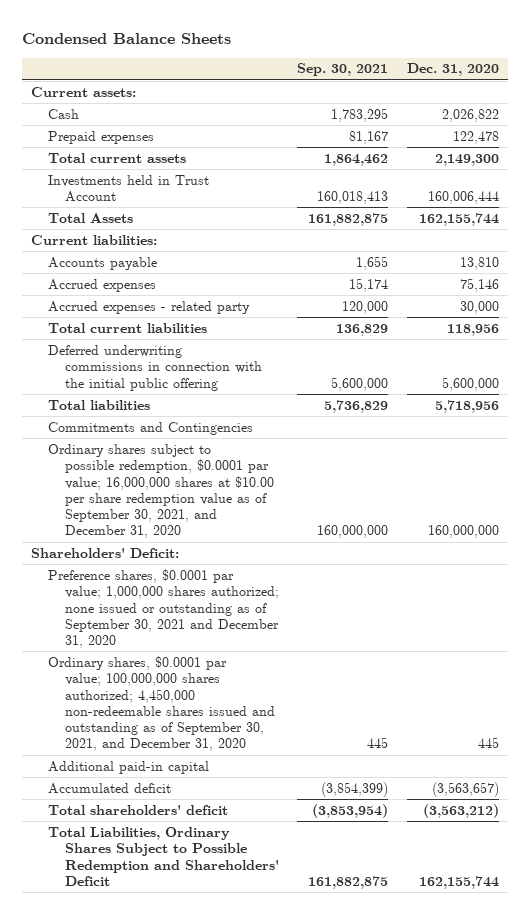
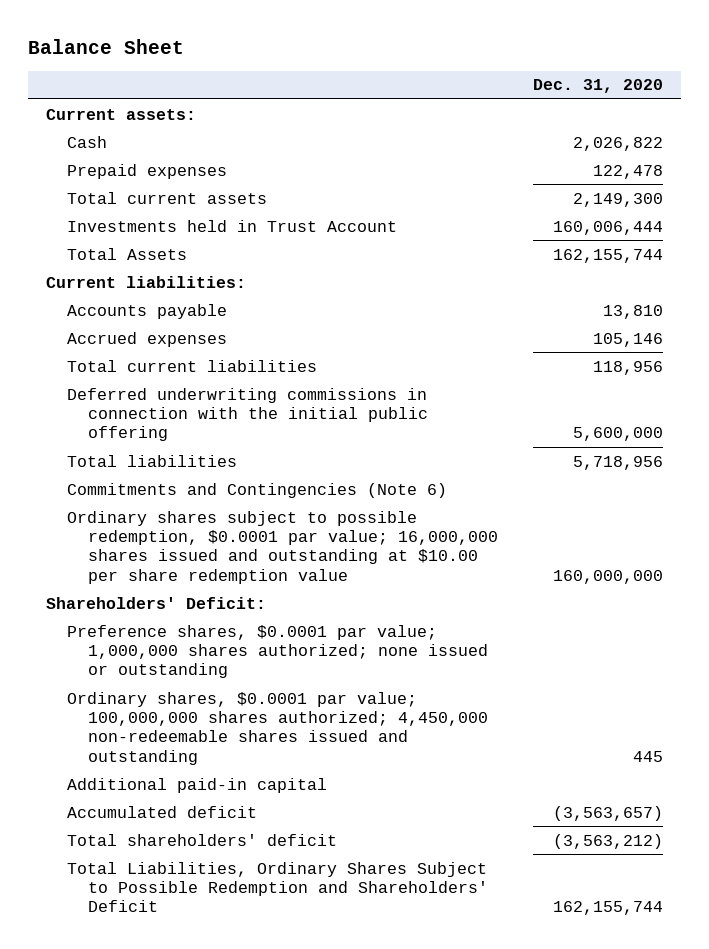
[22,32,232,44] Condensed Balance Sheets -> [28,39,185,55] Balance Sheet
[297,63,389,77] Sep. 30, 2021 -> none
[48,300,251,314] Accrued expenses - related party -> none
[459,277,499,292] 75,146 -> [593,332,664,347] 105,146
[48,421,254,435] Commitments and Contingencies -> [66,482,447,498] Commitments and Contingencies (Note 6)
[48,443,274,539] Ordinary shares subject to possible redemption, $0.0001 par value; 16,000,000 shares at $10.00 per share redemption value as of September 30, 2021, and December 31, 2020 -> [66,510,499,584] Ordinary shares subject to possible redemption, $0.0001 par value; 16,000,000 shares issued and outstanding at $10.00 per share redemption value
[48,568,279,649] Preference shares, $0.0001 par value; 1,000,000 shares authorized; none issued or outstanding as of September 30, 2021 and December 31, 2020 -> [66,624,489,679] Preference shares, $0.0001 par value; 1,000,000 shares authorized; none issued or outstanding
[48,655,275,752] Ordinary shares, $0.0001 par value; 100,000,000 shares authorized; 4,450,000 non-redeemable shares issued and outstanding as of September 30, 2021, and December 31, 2020 -> [66,691,489,765] Ordinary shares, $0.0001 par value; 100,000,000 shares authorized; 4,450,000 non-redeemable shares issued and outstanding

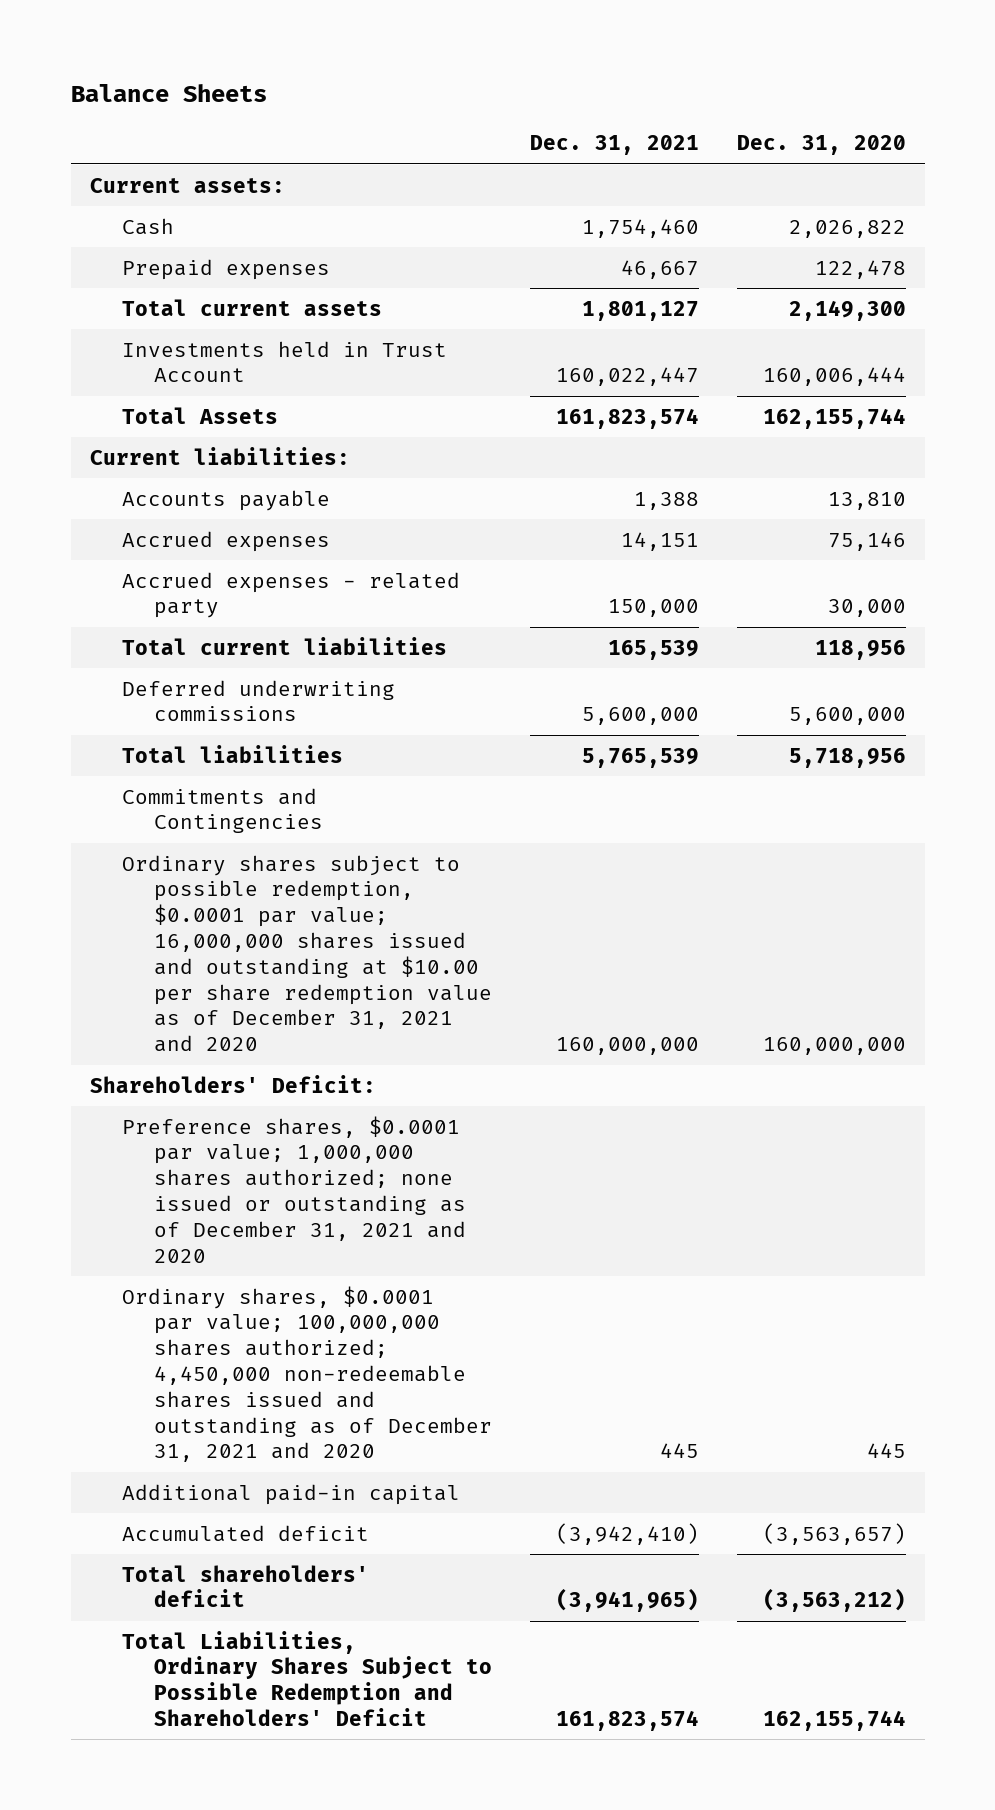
[28,39,185,55] Balance Sheet -> [70,84,267,103] Balance Sheets
none -> [529,135,699,156] Dec. 31, 2021
[593,332,664,347] 105,146 -> [827,531,906,551] 75,146
none -> [121,571,460,619] Accrued expenses - related party
[66,387,429,442] Deferred underwriting commissions in connection with the initial public offering -> [121,679,395,722] Deferred underwriting commissions
[66,482,447,498] Commitments and Contingencies (Note 6) -> [121,787,323,834] Commitments and Contingencies
[66,510,499,584] Ordinary shares subject to possible redemption, $0.0001 par value; 16,000,000 shares issued and outstanding at $10.00 per share redemption value -> [121,854,492,1053] Ordinary shares subject to possible redemption, $0.0001 par value; 16,000,000 shares issued and outstanding at $10.00 per share redemption value as of December 31, 2021 and 2020
[66,624,489,679] Preference shares, $0.0001 par value; 1,000,000 shares authorized; none issued or outstanding -> [121,1115,466,1263] Preference shares, $0.0001 par value; 1,000,000 shares authorized; none issued or outstanding as of December 31, 2021 and 2020
[66,691,489,765] Ordinary shares, $0.0001 par value; 100,000,000 shares authorized; 4,450,000 non-redeemable shares issued and outstanding -> [121,1285,492,1463] Ordinary shares, $0.0001 par value; 100,000,000 shares authorized; 4,450,000 non-redeemable shares issued and outstanding as of December 31, 2021 and 2020

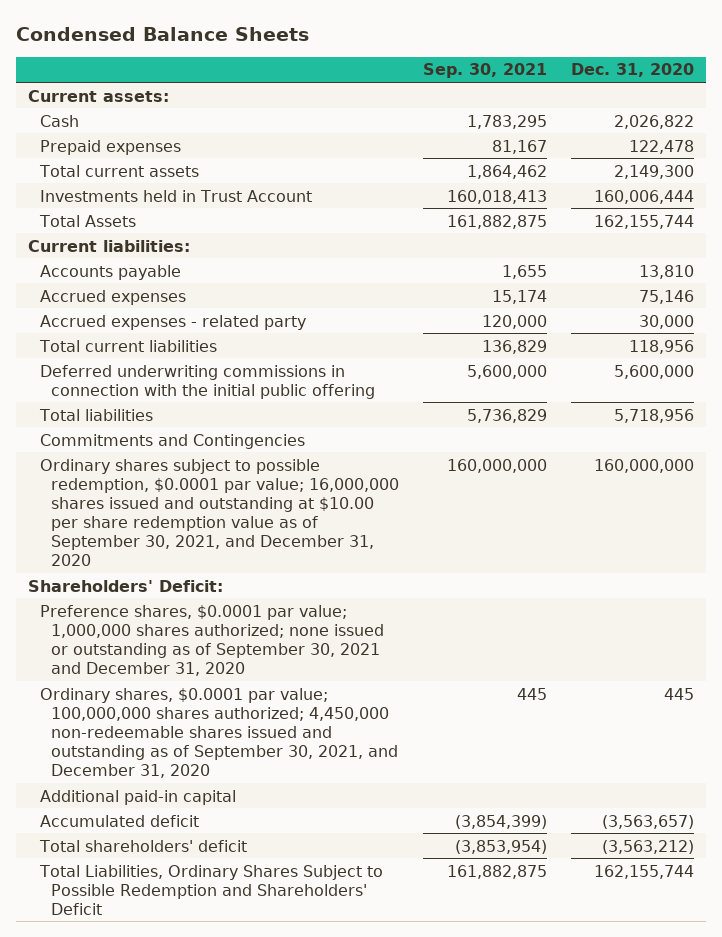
[70,84,267,103] Balance Sheets -> [15,26,309,41] Condensed Balance Sheets
[529,135,699,156] Dec. 31, 2021 -> none
none -> [423,63,548,79] Sep. 30, 2021
[121,679,395,722] Deferred underwriting commissions -> [39,364,376,399] Deferred underwriting commissions in connection with the initial public offering
[121,854,492,1053] Ordinary shares subject to possible redemption, $0.0001 par value; 16,000,000 shares issued and outstanding at $10.00 per share redemption value as of December 31, 2021 and 2020 -> [39,458,400,566] Ordinary shares subject to possible redemption, $0.0001 par value; 16,000,000 shares issued and outstanding at $10.00 per share redemption value as of September 30, 2021, and December 31, 2020
[121,1115,466,1263] Preference shares, $0.0001 par value; 1,000,000 shares authorized; none issued or outstanding as of December 31, 2021 and 2020 -> [39,604,385,676] Preference shares, $0.0001 par value; 1,000,000 shares authorized; none issued or outstanding as of September 30, 2021 and December 31, 2020
[121,1285,492,1463] Ordinary shares, $0.0001 par value; 100,000,000 shares authorized; 4,450,000 non-redeemable shares issued and outstanding as of December 31, 2021 and 2020 -> [39,687,399,778] Ordinary shares, $0.0001 par value; 100,000,000 shares authorized; 4,450,000 non-redeemable shares issued and outstanding as of September 30, 2021, and December 31, 2020

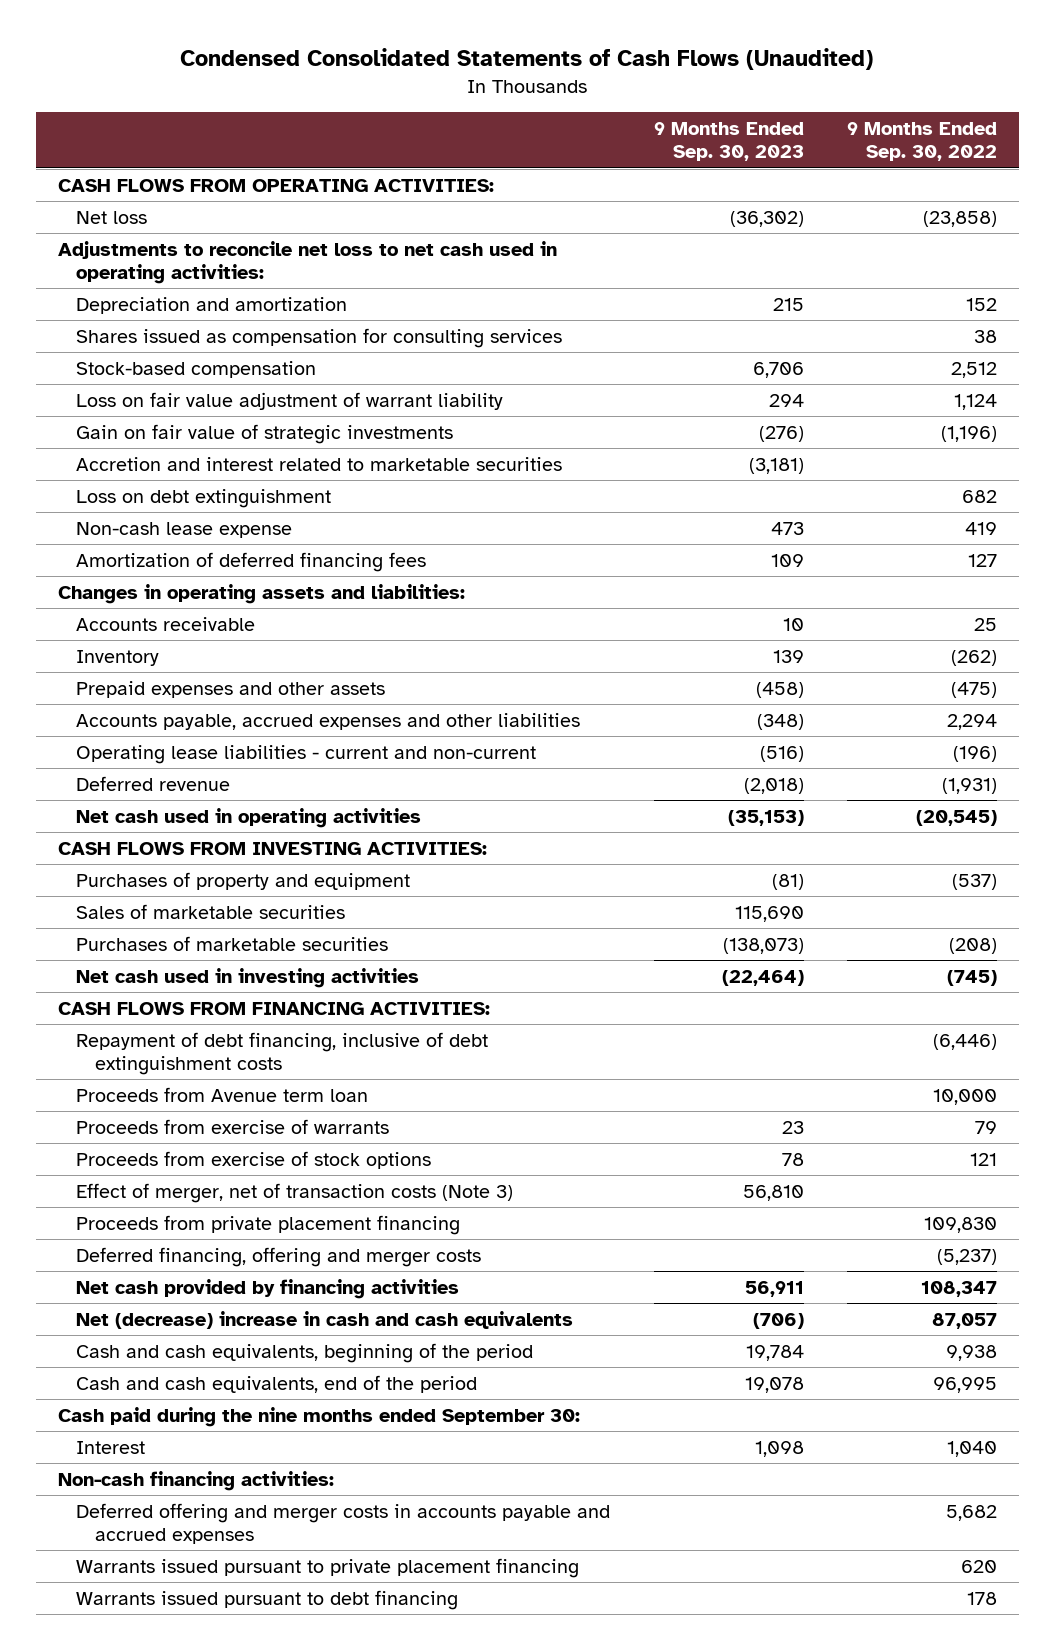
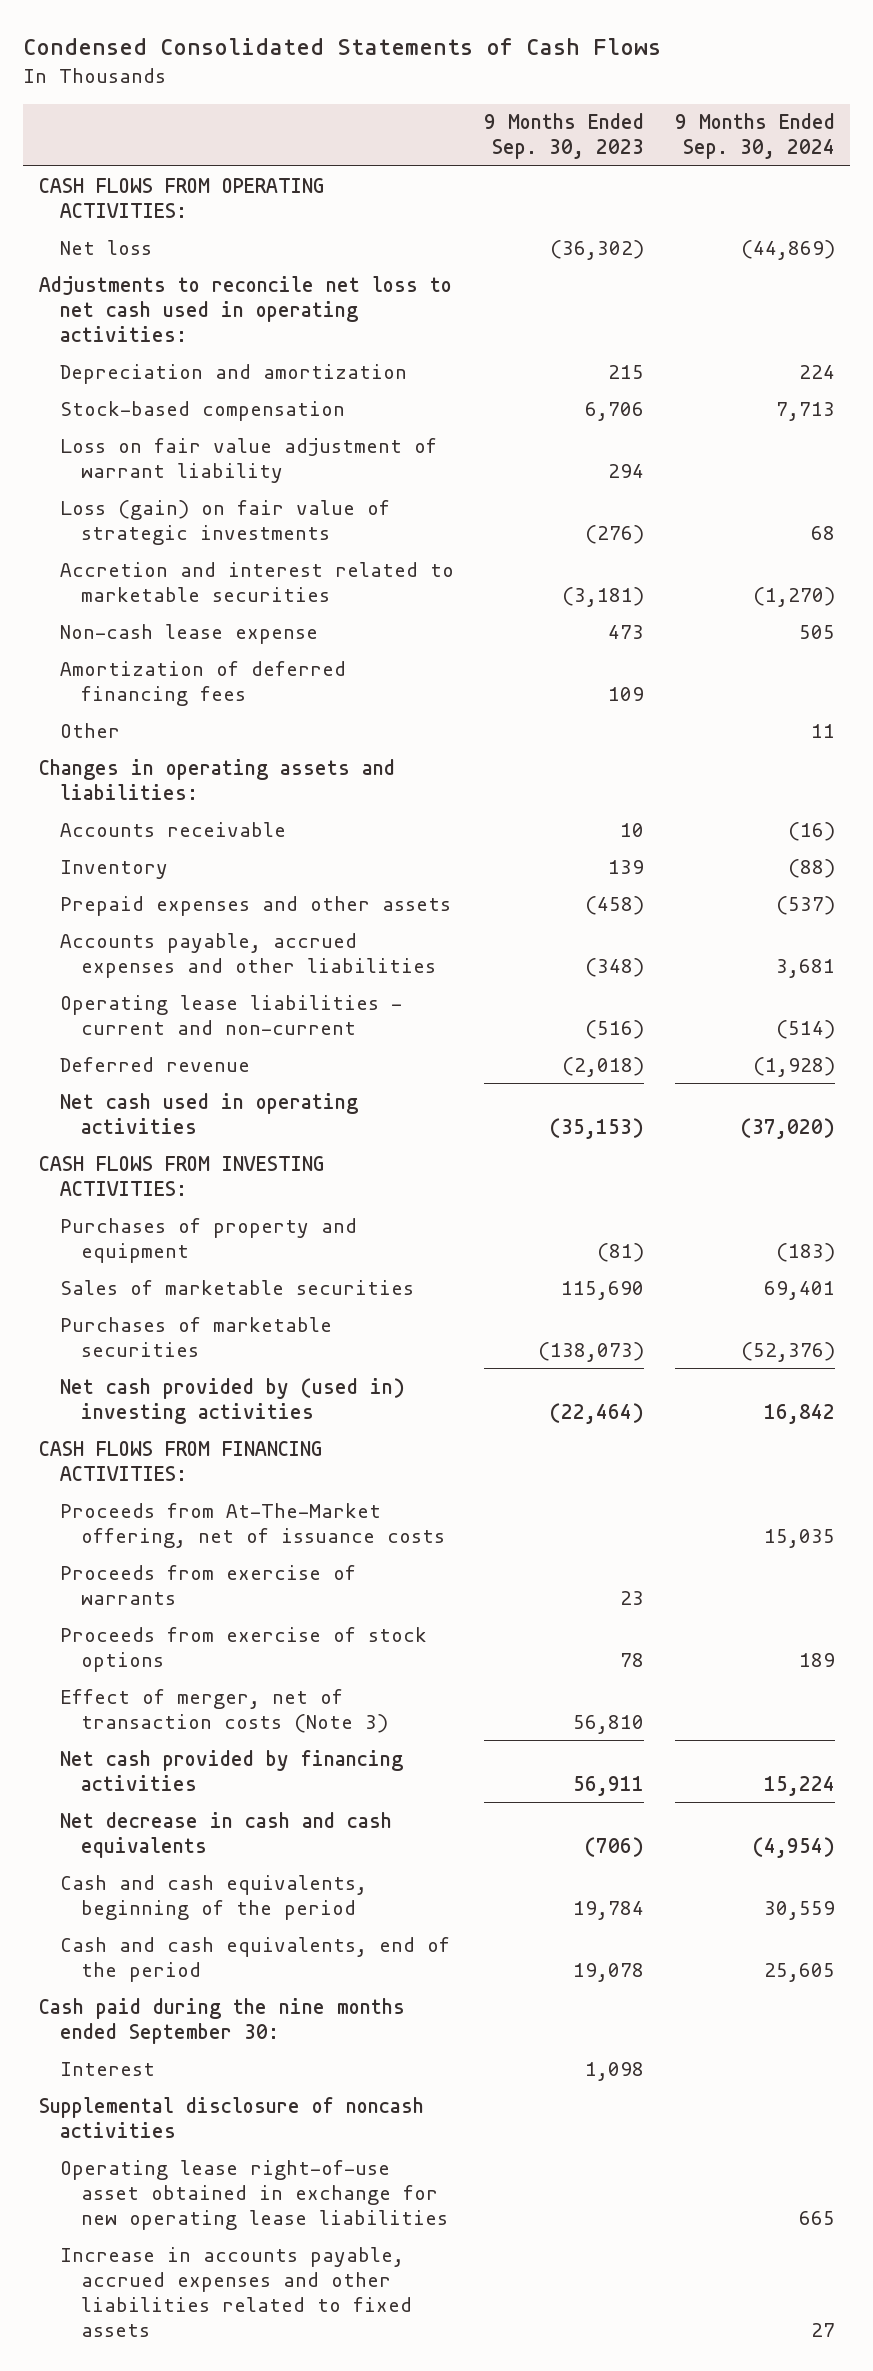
[180,48,874,71] Condensed Consolidated Statements of Cash Flows (Unaudited) -> [23,38,662,56] Condensed Consolidated Statements of Cash Flows
[847,121,998,162] 9 Months Ended Sep. 30, 2022 -> none
none -> [674,113,835,160] 9 Months Ended Sep. 30, 2024
[76,327,563,348] Shares issued as compensation for consulting services -> none
[76,423,454,444] Gain on fair value of strategic investments -> [59,499,390,545] Loss (gain) on fair value of strategic investments
[76,488,332,508] Loss on debt extinguishment -> none
none -> [59,722,120,738] Other
[76,967,420,988] Net cash used in investing activities -> [59,1377,405,1424] Net cash provided by (used in) investing activities
[76,1031,489,1075] Repayment of debt financing, inclusive of debt extinguishment costs -> none
[76,1086,369,1102] Proceeds from Avenue term loan -> none
none -> [59,1502,446,1548] Proceeds from At-The-Market offering, net of issuance costs
[76,1214,461,1235] Proceeds from private placement financing -> none
[76,1246,482,1267] Deferred financing, offering and merger costs -> none
[76,1310,574,1329] Net (decrease) increase in cash and cash equivalents -> [59,1811,392,1858] Net decrease in cash and cash equivalents
[76,1502,611,1544] Deferred offering and merger costs in accounts payable and accrued expenses -> none
[76,1557,580,1578] Warrants issued pursuant to private placement financing -> none
[76,1589,459,1610] Warrants issued pursuant to debt financing -> none
[57,1470,334,1491] Non-cash financing activities: -> [38,2096,424,2138] Supplemental disclosure of noncash activities
none -> [59,2159,449,2230] Operating lease right-of-use asset obtained in exchange for new operating lease liabilities
none -> [59,2246,413,2337] Increase in accounts payable, accrued expenses and other liabilities related to fixed assets

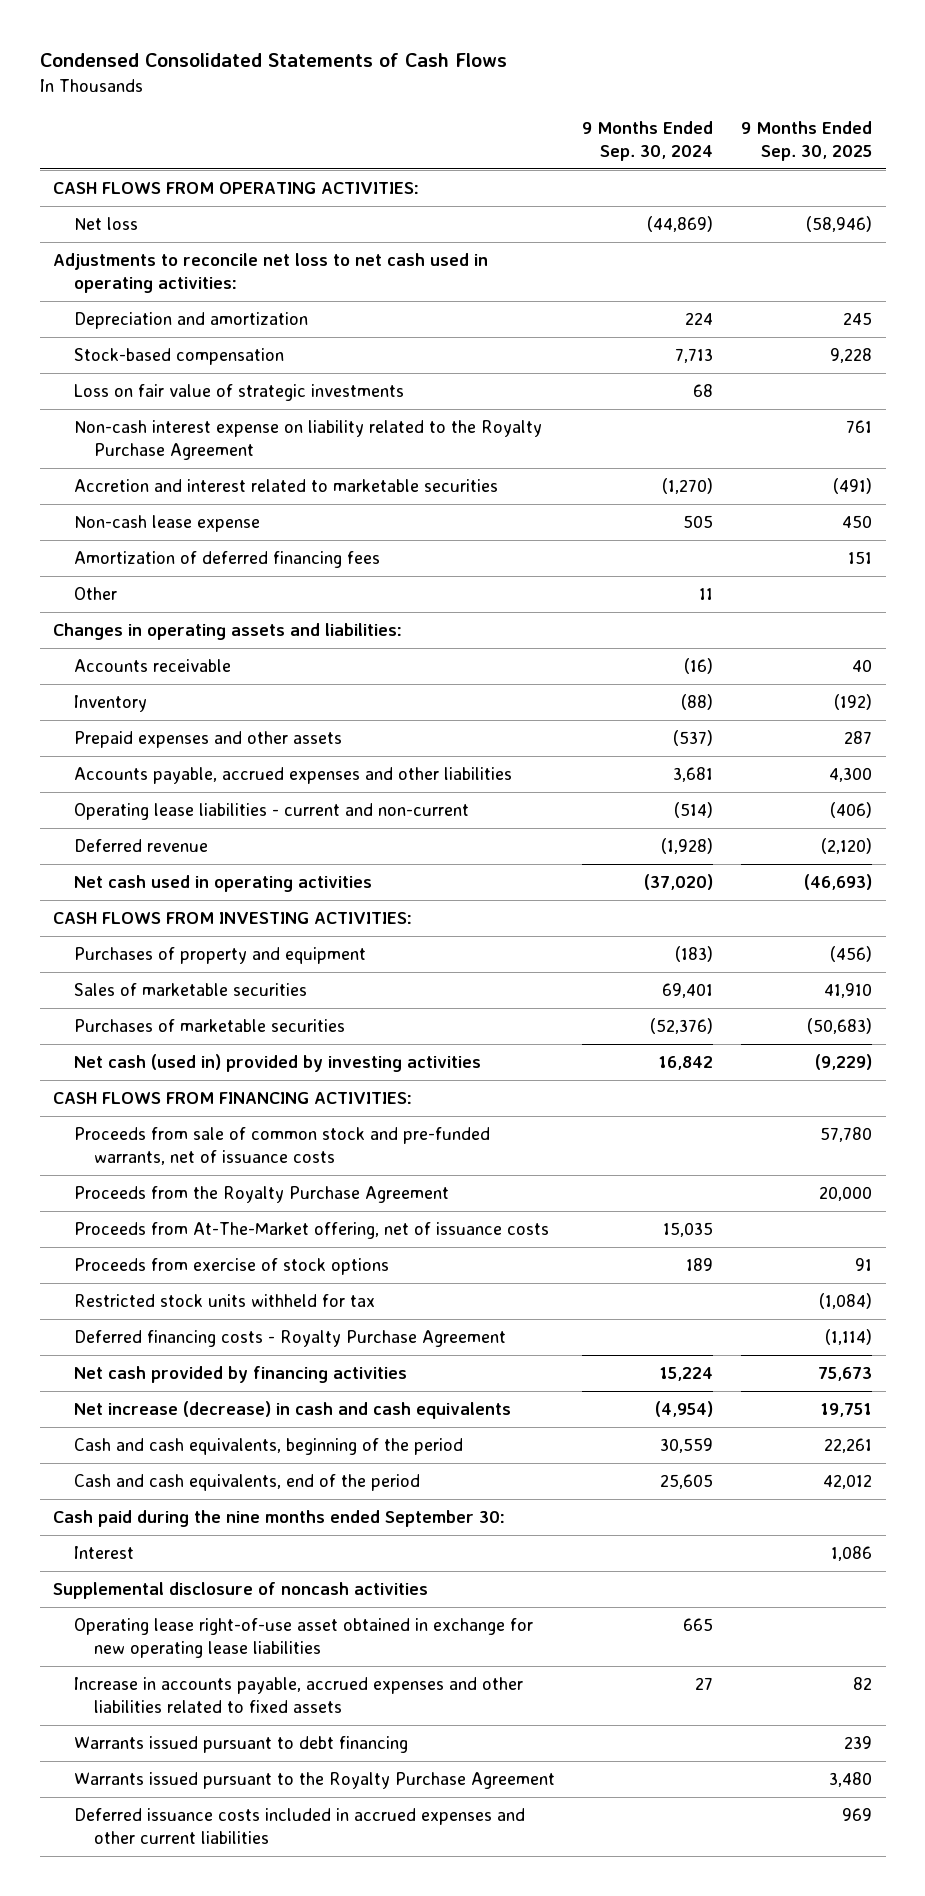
[484,113,645,160] 9 Months Ended Sep. 30, 2023 -> none
none -> [740,120,872,162] 9 Months Ended Sep. 30, 2025
[59,437,437,483] Loss on fair value adjustment of warrant liability -> none
[59,499,390,545] Loss (gain) on fair value of strategic investments -> [73,384,404,402] Loss on fair value of strategic investments
none -> [73,420,542,461] Non-cash interest expense on liability related to the Royalty Purchase Agreement
[59,1377,405,1424] Net cash provided by (used in) investing activities -> [73,1054,481,1073] Net cash (used in) provided by investing activities
none -> [73,1127,490,1166] Proceeds from sale of common stock and pre-funded warrants, net of issuance costs
none -> [73,1186,449,1204] Proceeds from the Royalty Purchase Agreement
[59,1564,356,1605] Proceeds from exercise of warrants -> none
[59,1688,389,1733] Effect of merger, net of transaction costs (Note 3) -> none
none -> [73,1294,375,1308] Restricted stock units withheld for tax
none -> [73,1330,506,1348] Deferred financing costs - Royalty Purchase Agreement
[59,1811,392,1858] Net decrease in cash and cash equivalents -> [73,1401,511,1420] Net increase (decrease) in cash and cash equivalents
none -> [73,1736,408,1754] Warrants issued pursuant to debt financing
none -> [73,1772,555,1790] Warrants issued pursuant to the Royalty Purchase Agreement
none -> [73,1808,525,1845] Deferred issuance costs included in accrued expenses and other current liabilities

